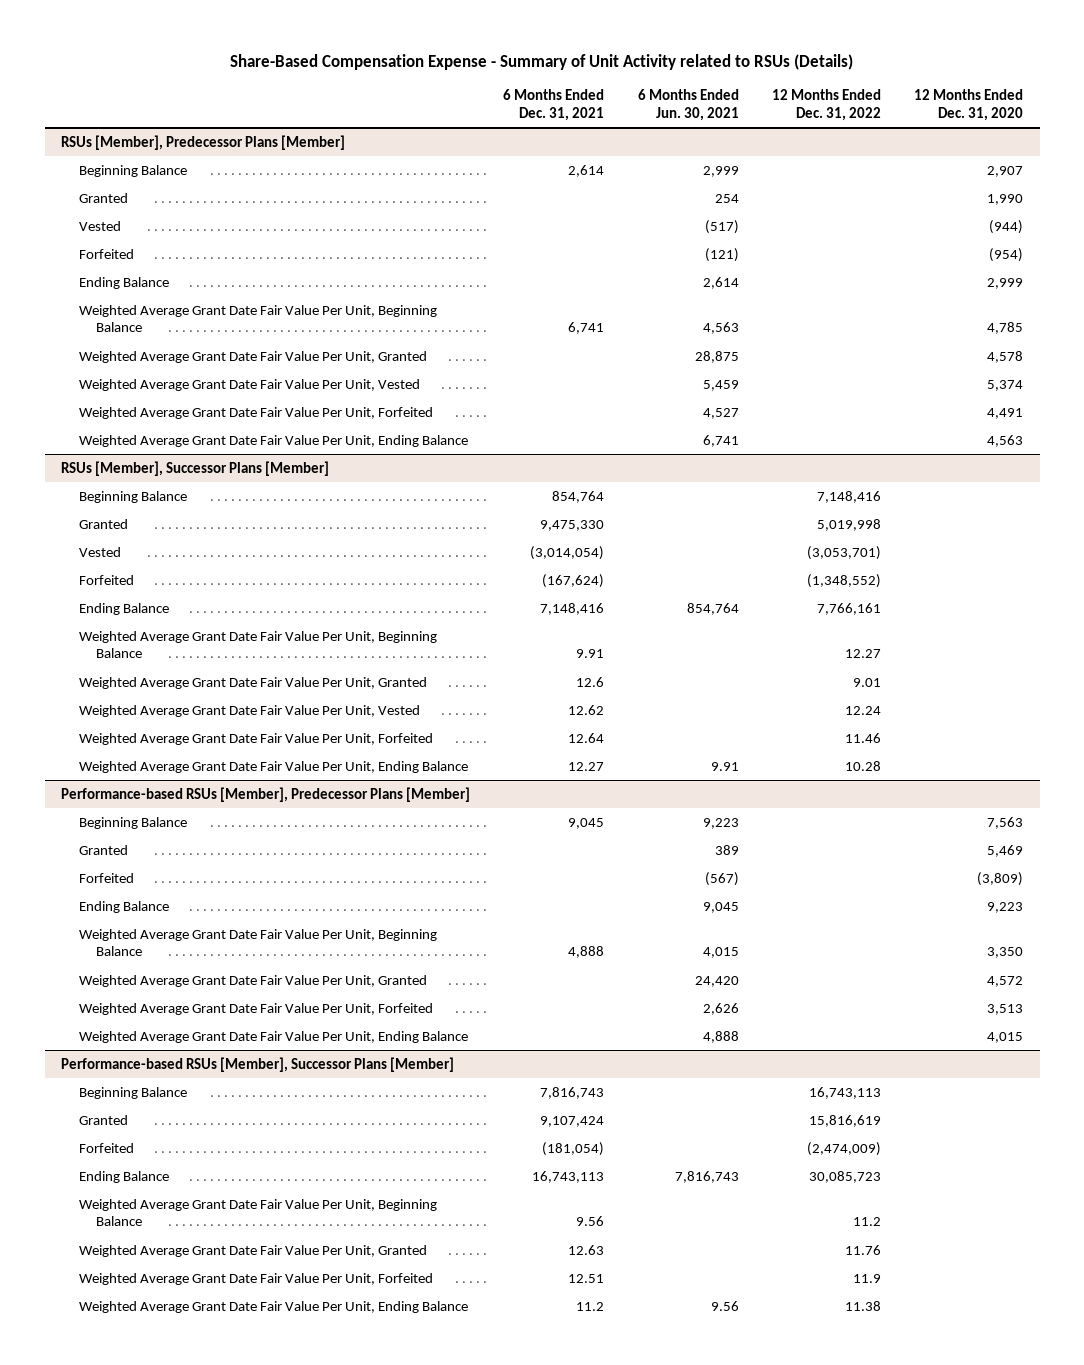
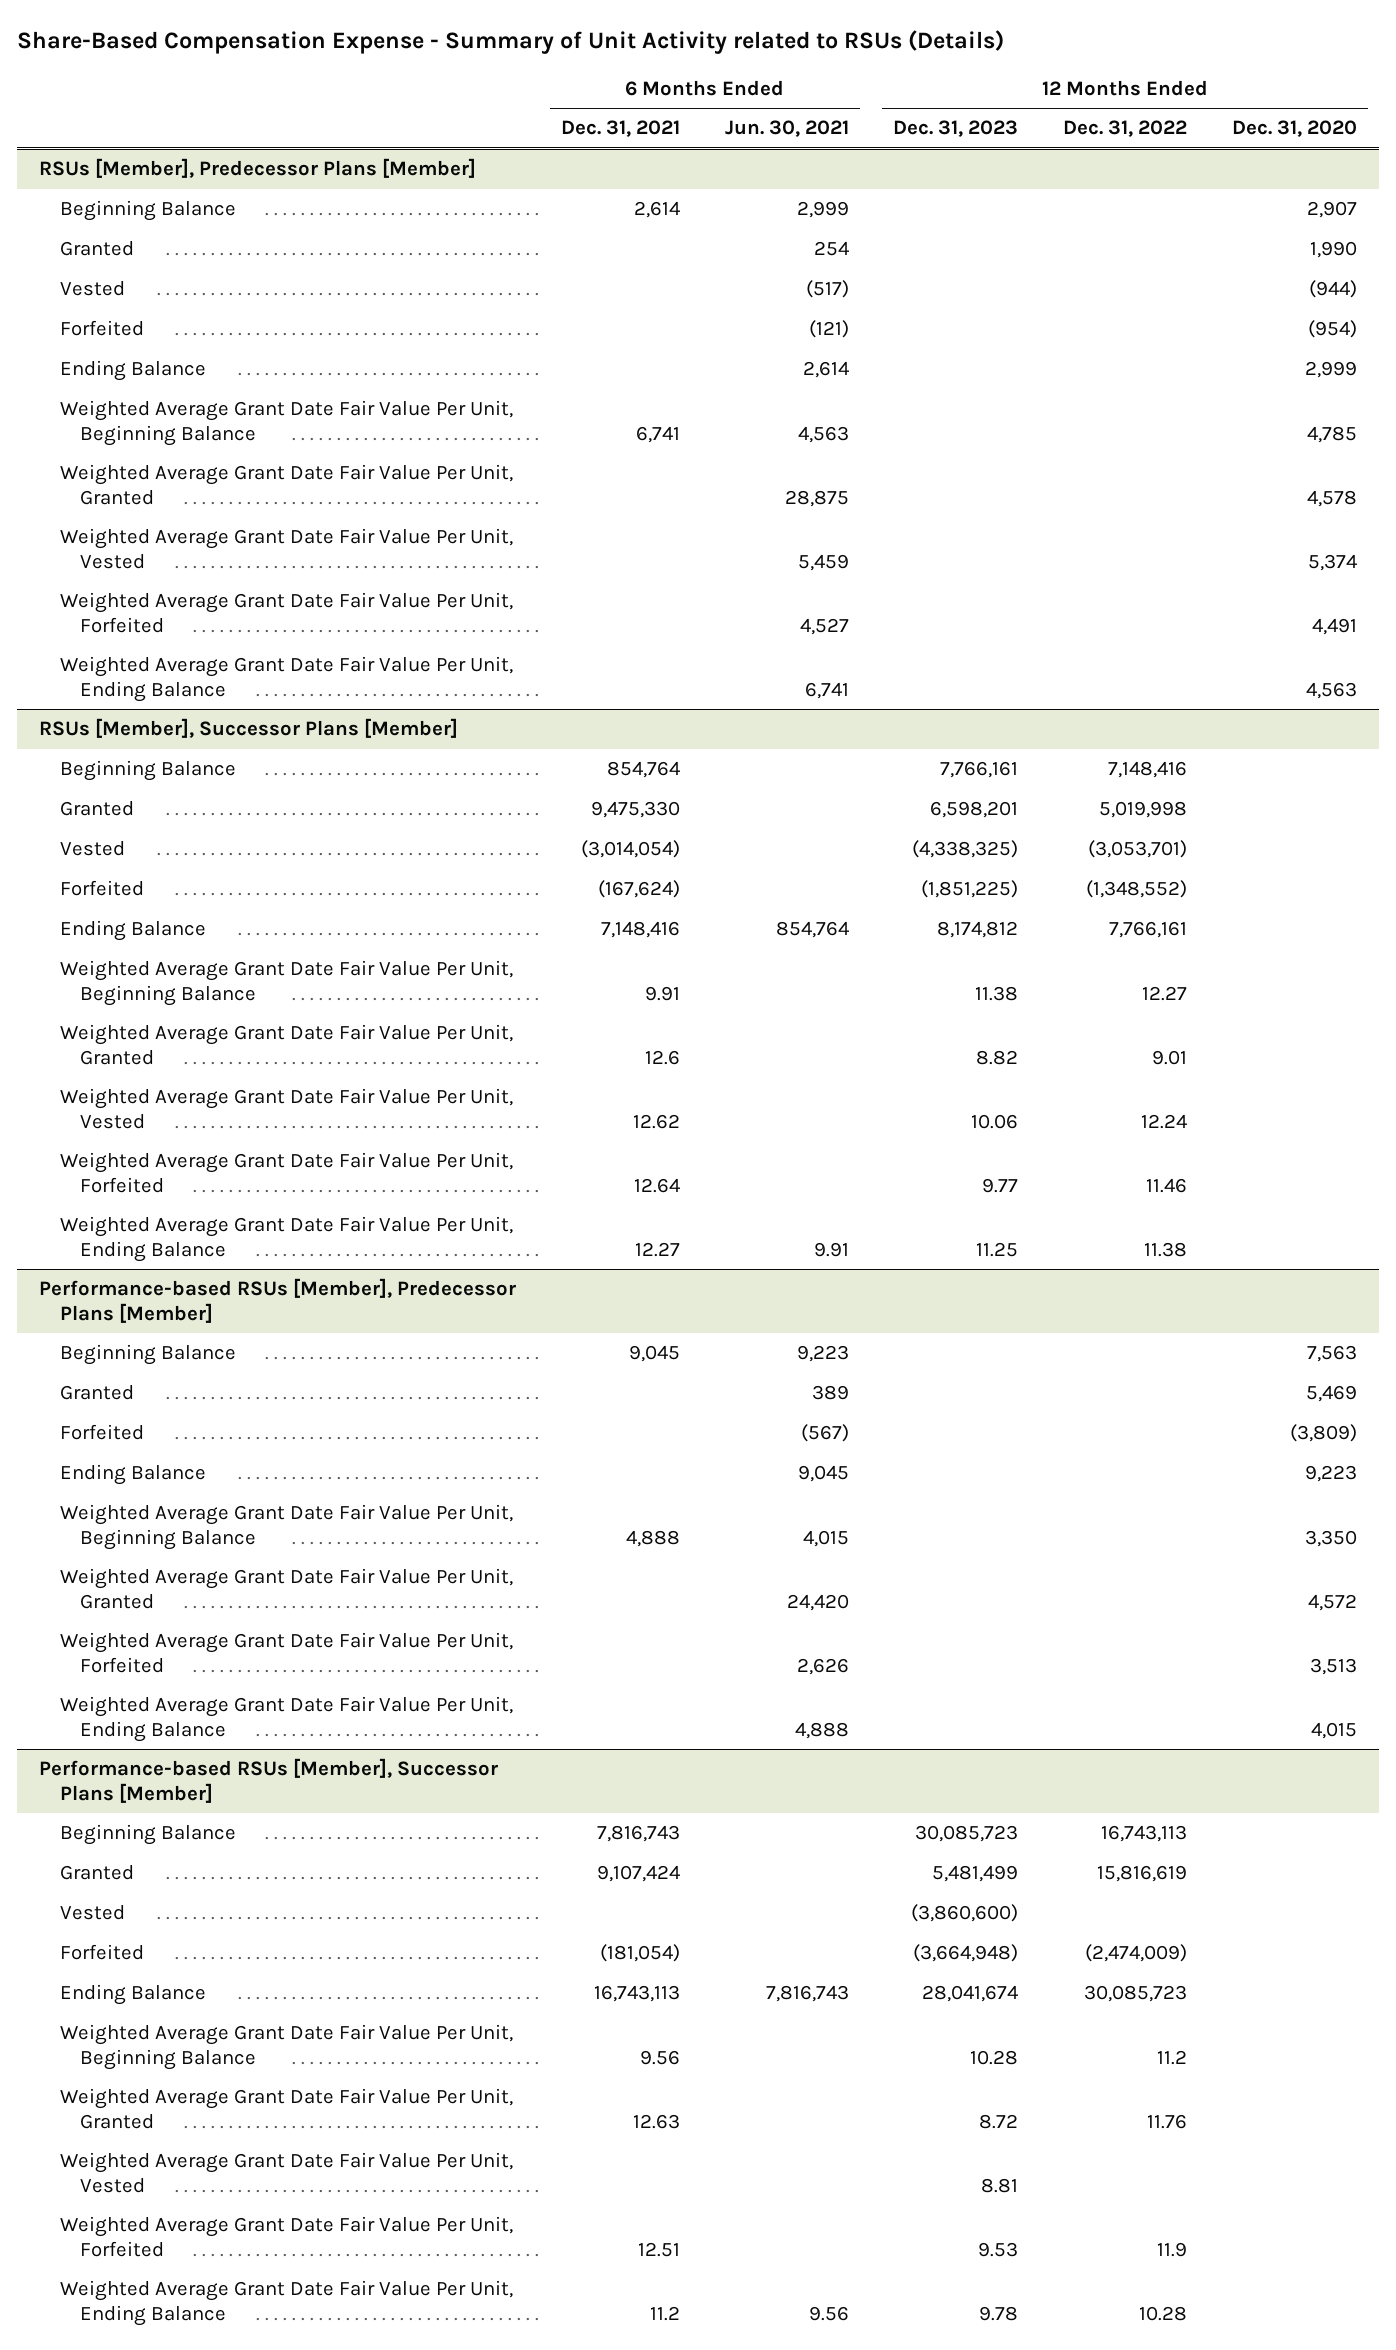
none -> [893,120,1019,138] Dec. 31, 2023
[844,760,881,771] 10.28 -> [1144,1241,1188,1257] 11.38
none -> [59,1905,125,1921] Vested
none -> [59,2152,513,2193] Weighted Average Grant Date Fair Value Per Unit, Vested
[844,1300,881,1311] 11.38 -> [1139,2305,1188,2321] 10.28

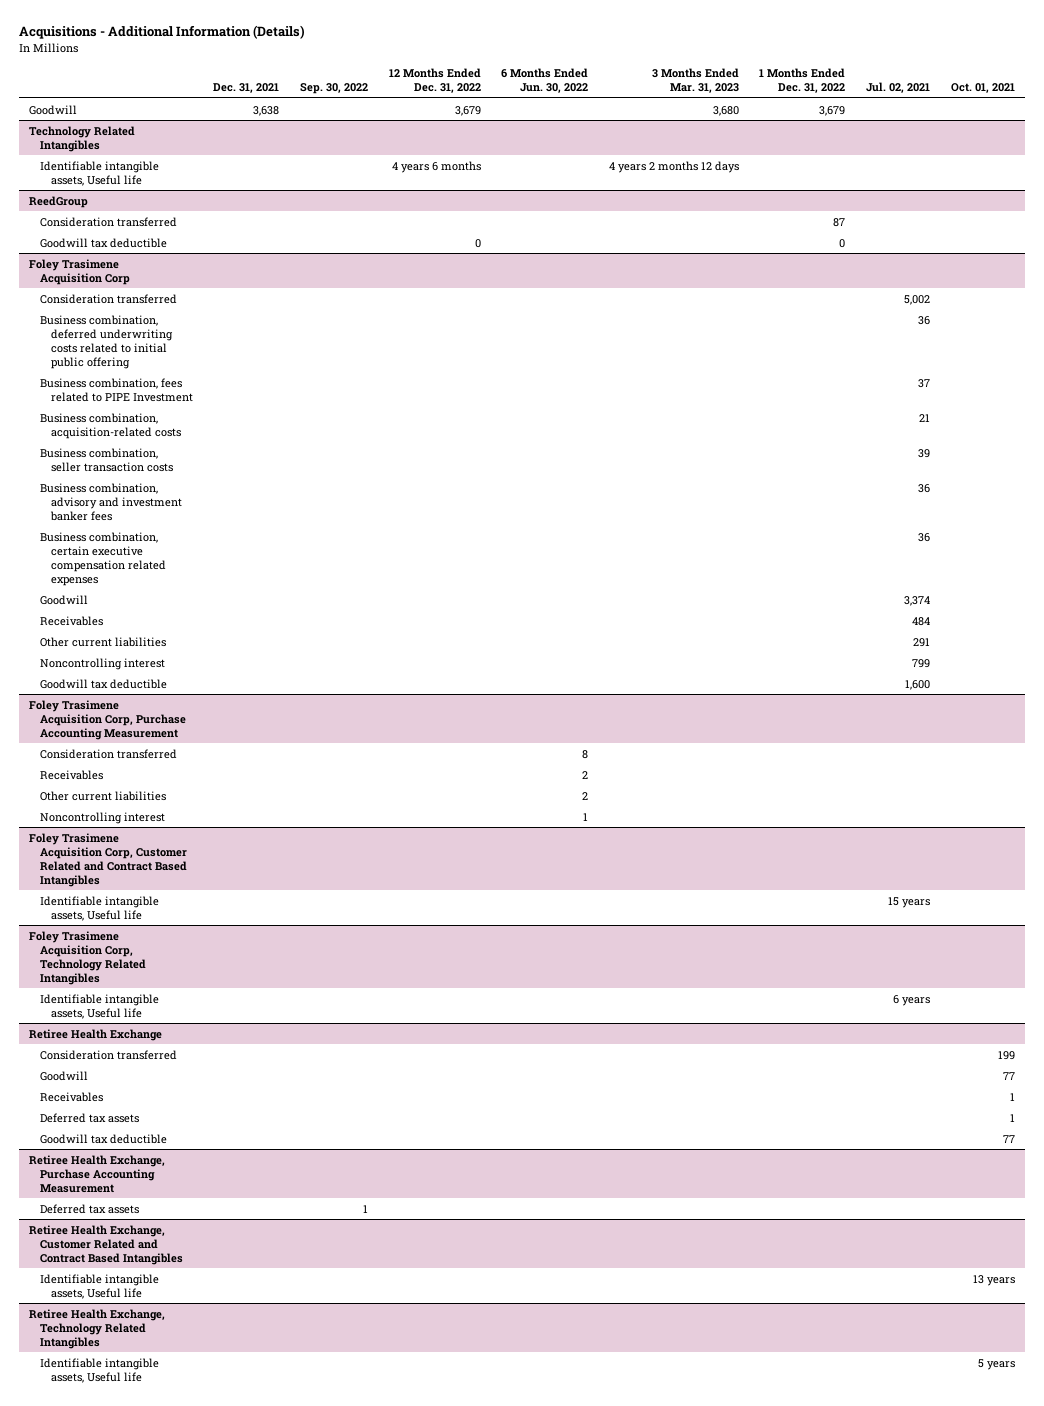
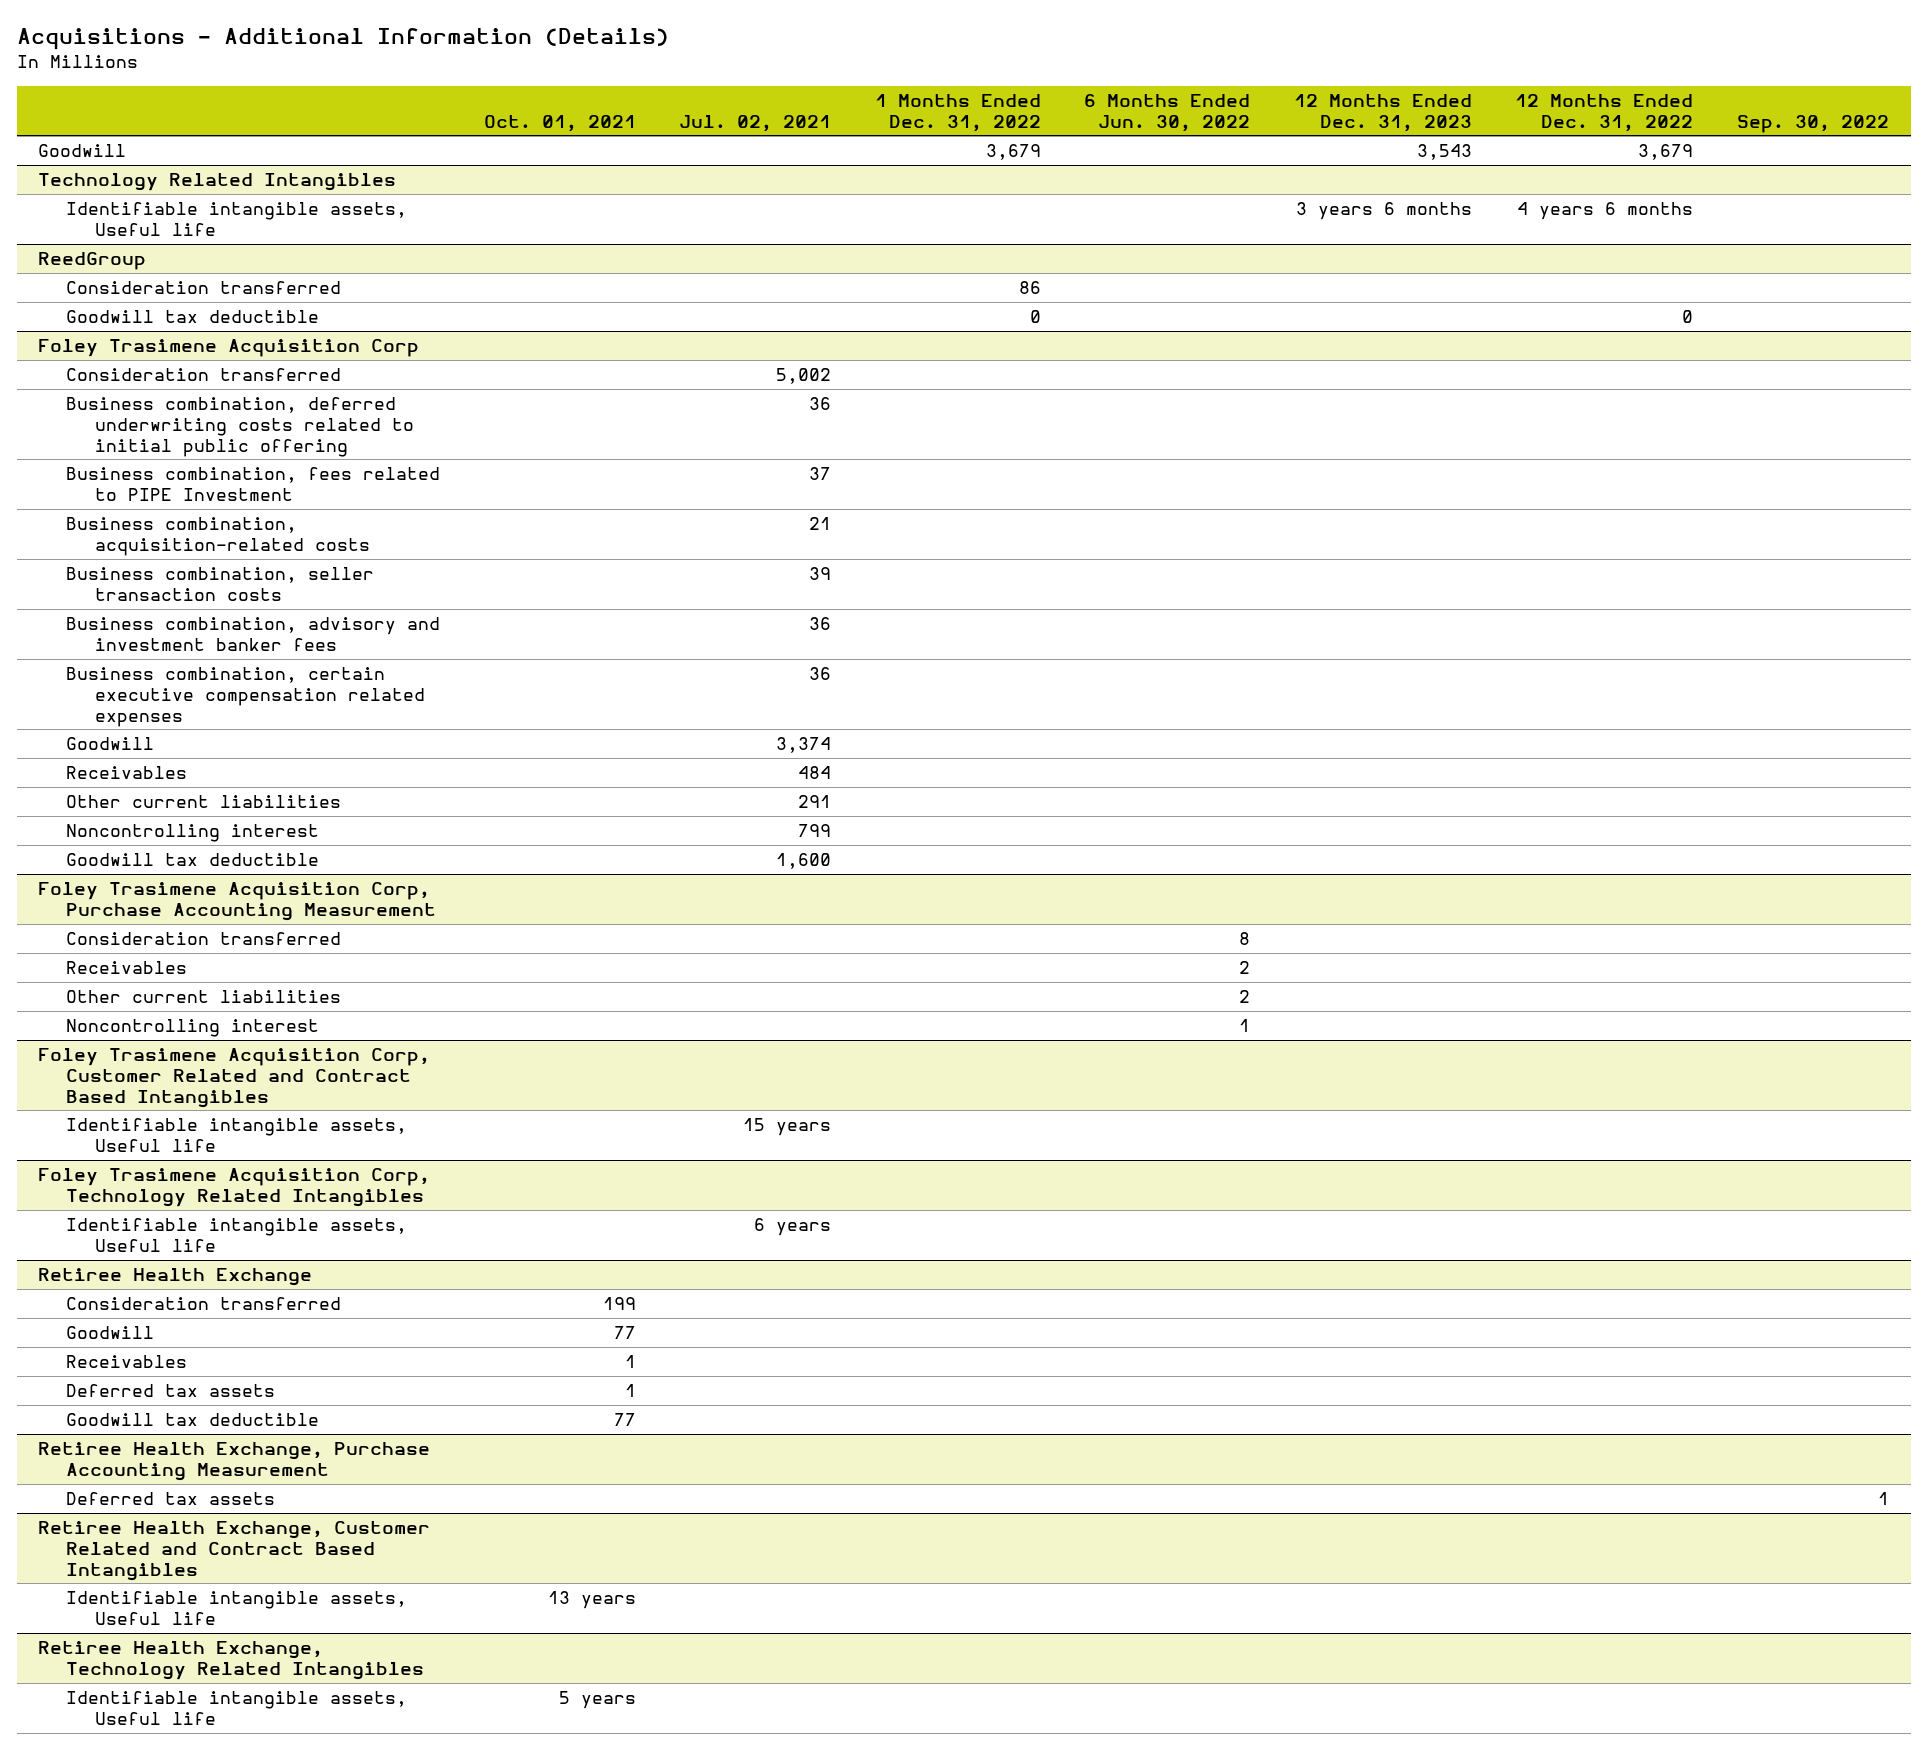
[213,83,280,94] Dec. 31, 2021 -> none
[651,68,739,94] 3 Months Ended Mar. 31, 2023 -> none
none -> [1293,93,1472,132] 12 Months Ended Dec. 31, 2023
[833,217,846,227] 87 -> [1018,281,1041,295] 86

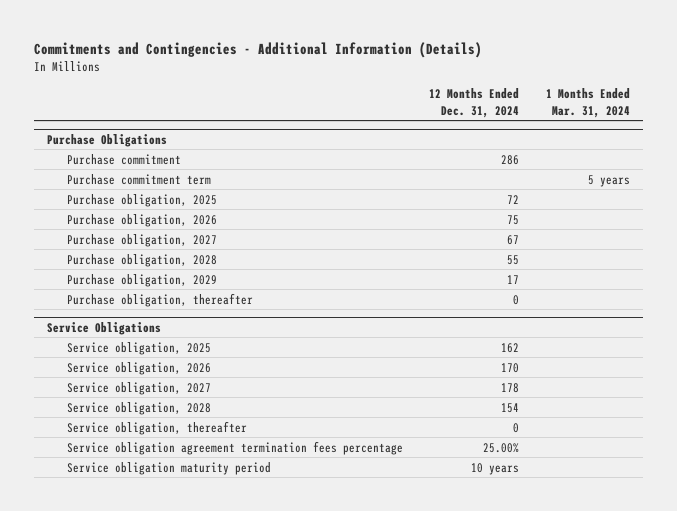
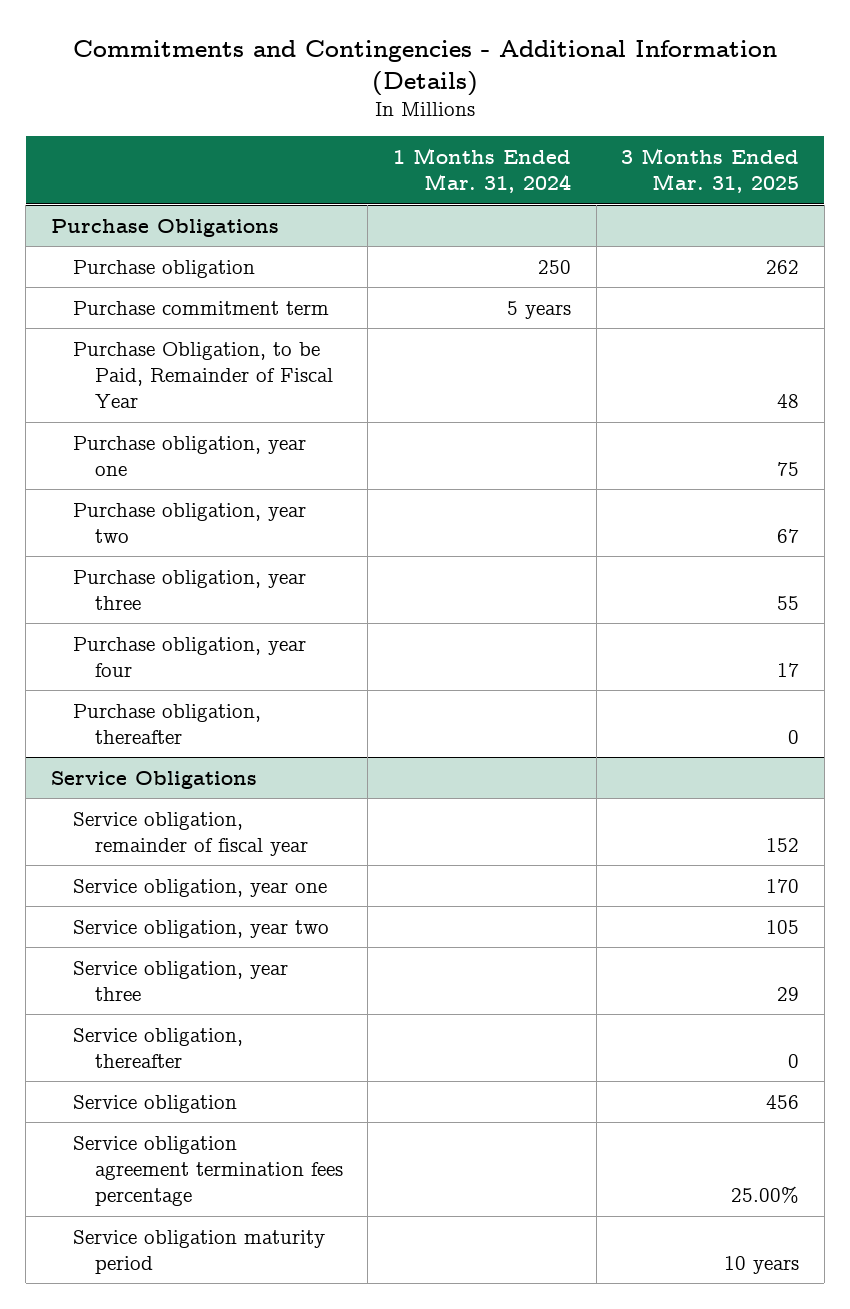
[429,88,520,118] 12 Months Ended Dec. 31, 2024 -> none
none -> [621,147,800,193] 3 Months Ended Mar. 31, 2025
[67,153,182,165] Purchase commitment -> none
none -> [72,259,255,278] Purchase obligation
[67,273,218,287] Purchase obligation, 2029 -> none
none -> [72,341,333,408] Purchase Obligation, to be Paid, Remainder of Fiscal Year
[67,193,218,207] Purchase obligation, 2025 -> [72,435,306,476] Purchase obligation, year one
[67,213,218,227] Purchase obligation, 2026 -> [72,502,306,543] Purchase obligation, year two
[67,233,218,247] Purchase obligation, 2027 -> [72,569,306,610] Purchase obligation, year three
[67,253,218,267] Purchase obligation, 2028 -> [72,636,306,677] Purchase obligation, year four
[67,401,212,415] Service obligation, 2028 -> none
none -> [72,811,308,856] Service obligation, remainder of fiscal year
[67,341,212,355] Service obligation, 2025 -> [72,878,327,897] Service obligation, year one
[67,361,212,375] Service obligation, 2026 -> [72,919,329,938] Service obligation, year two
[67,381,212,395] Service obligation, 2027 -> [72,960,288,1001] Service obligation, year three
none -> [72,1094,237,1113] Service obligation

